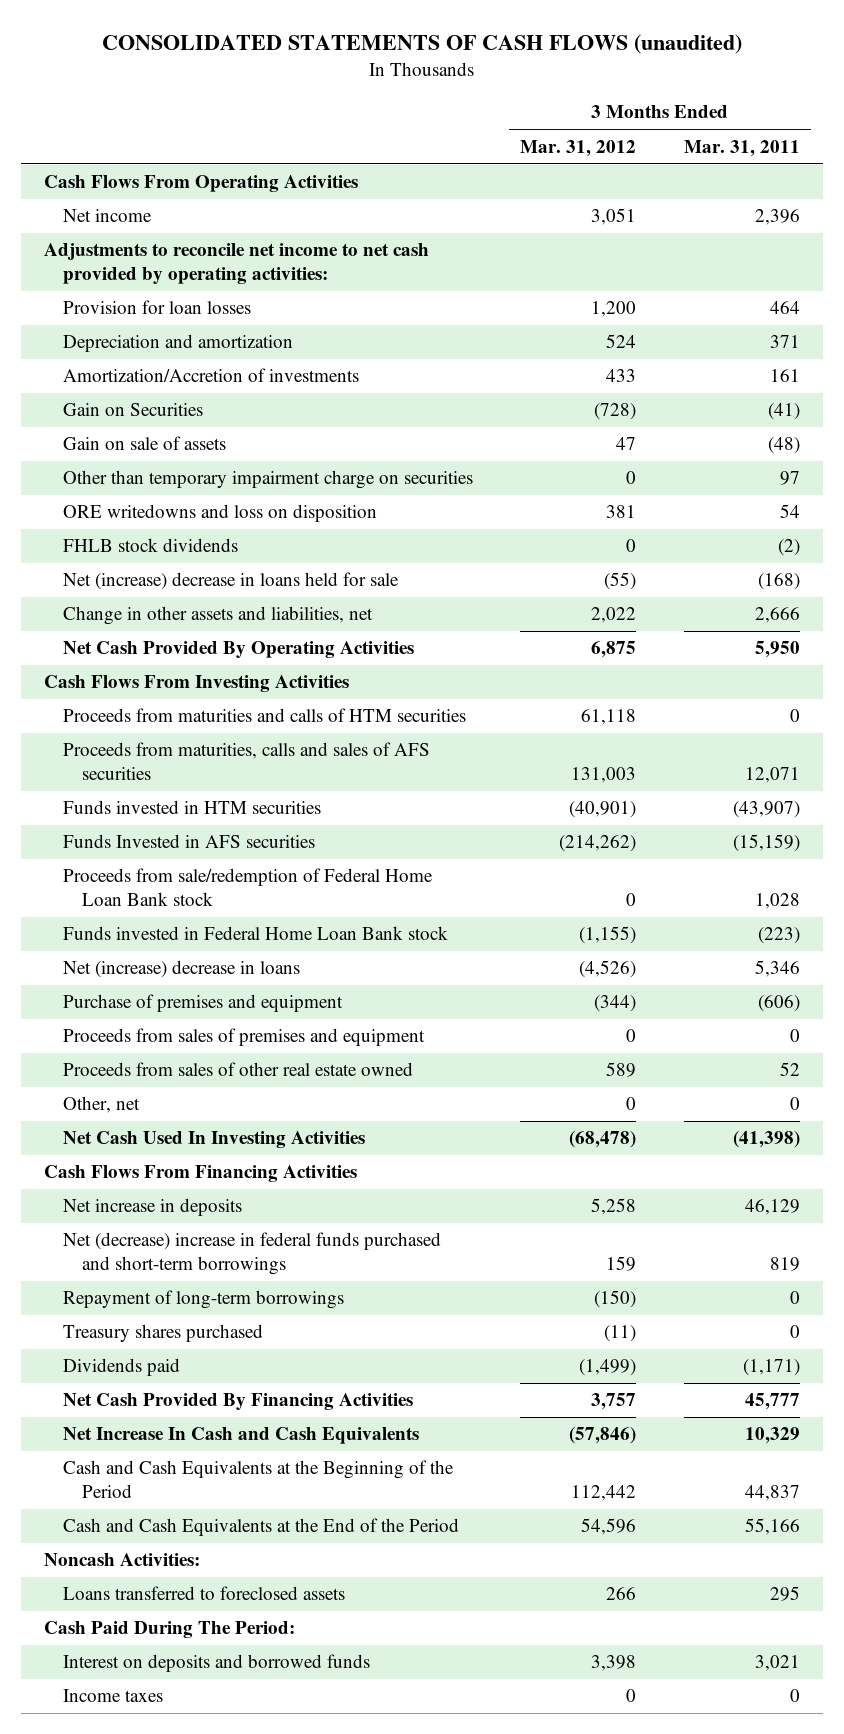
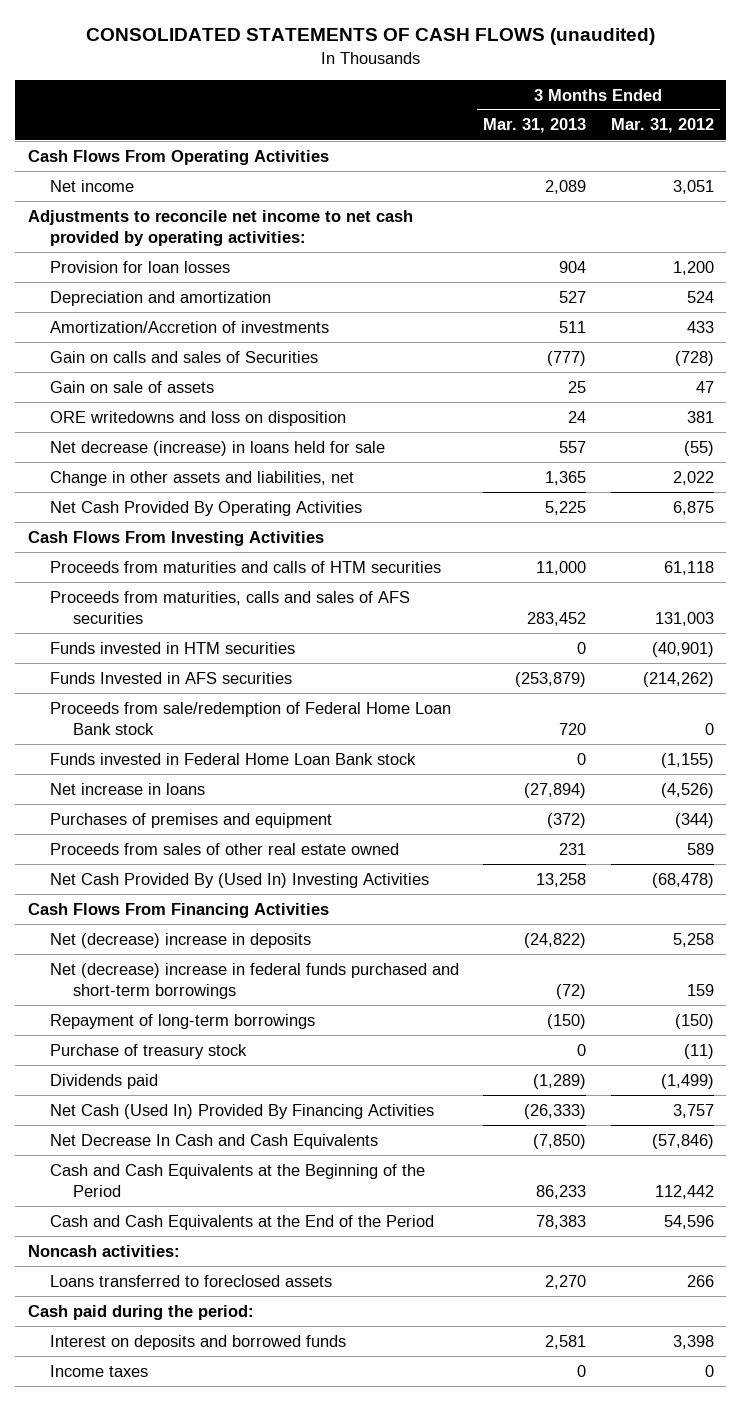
[683,139,800,157] Mar. 31, 2011 -> none
none -> [483,118,587,134] Mar. 31, 2013
[63,403,204,417] Gain on Securities -> [50,350,319,363] Gain on calls and sales of Securities
[63,470,474,490] Other than temporary impairment charge on securities -> none
[63,538,239,553] FHLB stock dividends -> none
[63,572,400,591] Net (increase) decrease in loans held for sale -> [50,440,386,456] Net decrease (increase) in loans held for sale
[63,1028,426,1047] Proceeds from sales of premises and equipment -> none
[63,960,301,979] Net (increase) decrease in loans -> [50,782,206,795] Net increase in loans
[63,994,344,1013] Purchase of premises and equipment -> [50,812,333,828] Purchases of premises and equipment
[63,1096,141,1114] Other, net -> none
[63,1131,366,1149] Net Cash Used In Investing Activities -> [50,872,430,888] Net Cash Provided By (Used In) Investing Activities
[63,1198,243,1217] Net increase in deposits -> [50,932,312,948] Net (decrease) increase in deposits
[63,1324,264,1343] Treasury shares purchased -> [50,1043,248,1059] Purchase of treasury stock
[63,1393,414,1411] Net Cash Provided By Financing Activities -> [50,1103,435,1119] Net Cash (Used In) Provided By Financing Activities
[63,1427,420,1445] Net Increase In Cash and Cash Equivalents -> [50,1133,379,1149] Net Decrease In Cash and Cash Equivalents
[44,1553,201,1567] Noncash Activities: -> [27,1244,180,1257] Noncash activities:
[44,1621,296,1639] Cash Paid During The Period: -> [27,1304,254,1320] Cash paid during the period:

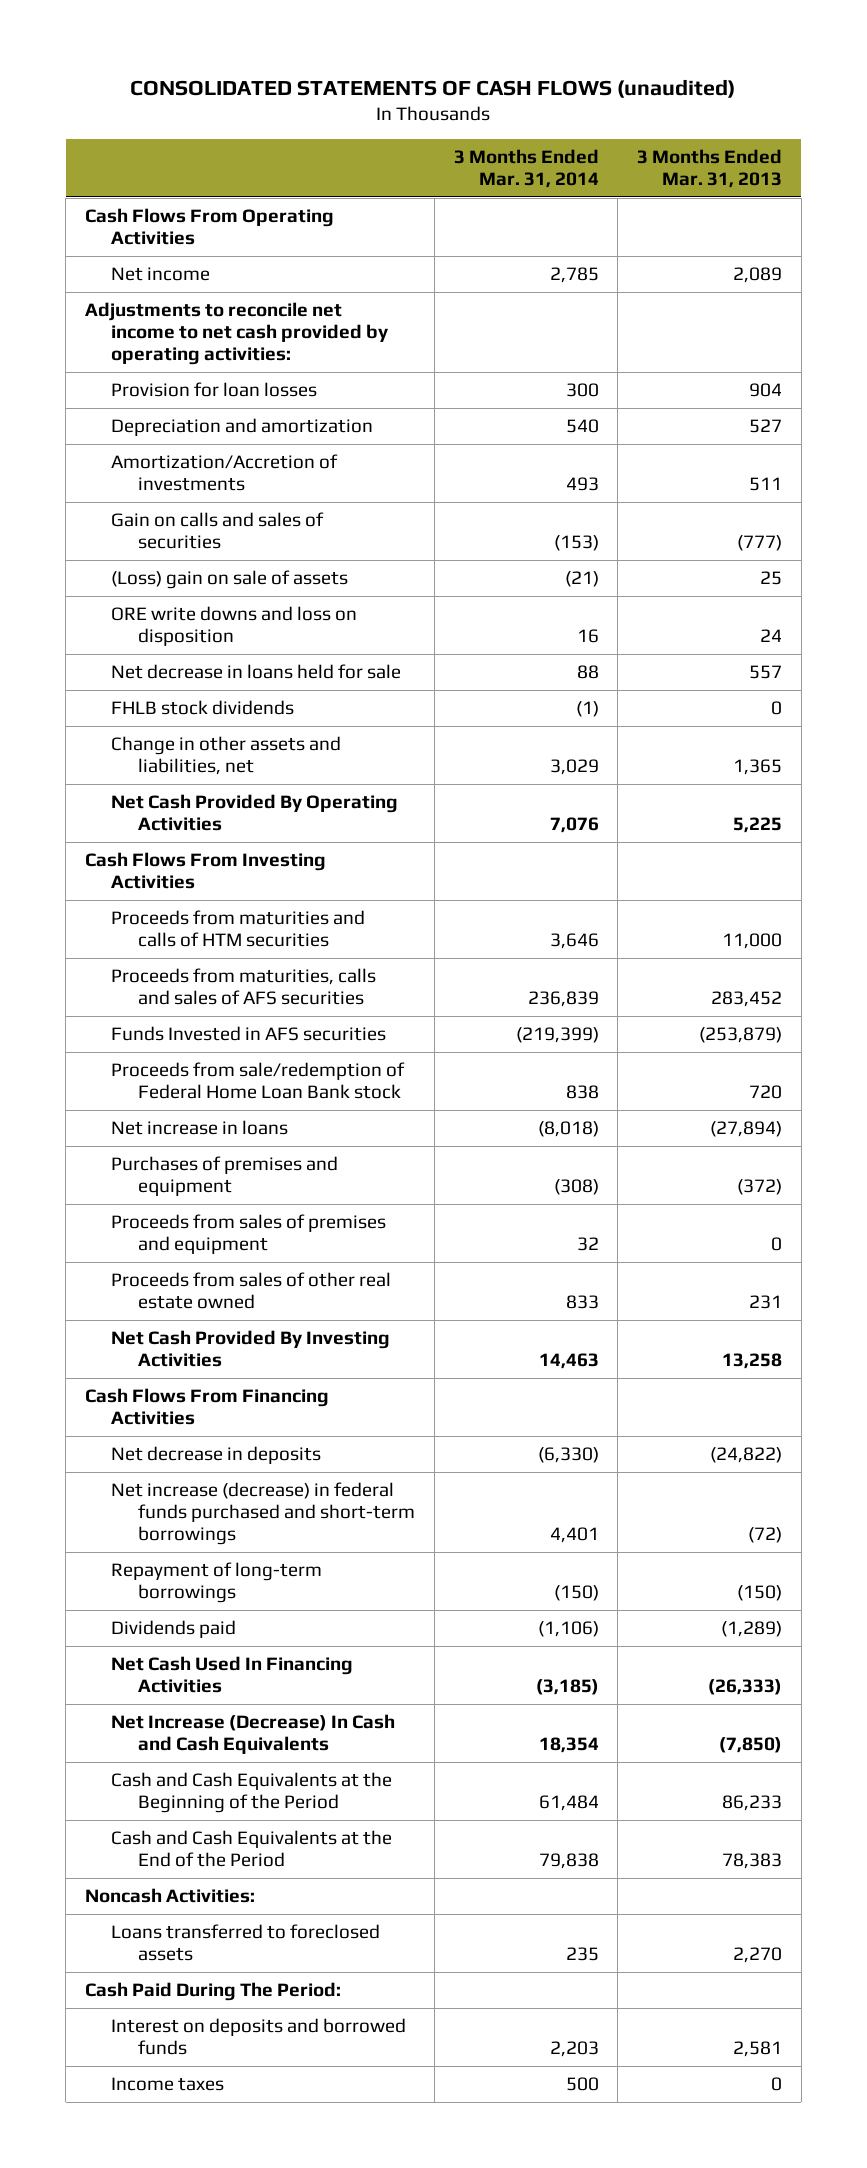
[610,118,714,134] Mar. 31, 2012 -> none
none -> [453,149,599,188] 3 Months Ended Mar. 31, 2014
[50,350,319,363] Gain on calls and sales of Securities -> [111,512,325,550] Gain on calls and sales of securities
[50,380,215,393] Gain on sale of assets -> [111,570,349,590] (Loss) gain on sale of assets
[50,410,347,426] ORE writedowns and loss on disposition -> [111,606,358,647] ORE write downs and loss on disposition
[50,440,386,456] Net decrease (increase) in loans held for sale -> [111,664,402,680] Net decrease in loans held for sale
none -> [111,700,295,716] FHLB stock dividends
[50,641,296,654] Funds invested in HTM securities -> none
[50,752,417,765] Funds invested in Federal Home Loan Bank stock -> none
none -> [111,1214,387,1255] Proceeds from sales of premises and equipment
[50,872,430,888] Net Cash Provided By (Used In) Investing Activities -> [111,1330,391,1368] Net Cash Provided By Investing Activities
[50,932,312,948] Net (decrease) increase in deposits -> [111,1446,322,1465] Net decrease in deposits
[50,962,460,999] Net (decrease) increase in federal funds purchased and short-term borrowings -> [111,1482,416,1546] Net increase (decrease) in federal funds purchased and short-term borrowings
[50,1043,248,1059] Purchase of treasury stock -> none
[50,1103,435,1119] Net Cash (Used In) Provided By Financing Activities -> [111,1656,354,1694] Net Cash Used In Financing Activities
[50,1133,379,1149] Net Decrease In Cash and Cash Equivalents -> [111,1714,396,1755] Net Increase (Decrease) In Cash and Cash Equivalents
[27,1244,180,1257] Noncash activities: -> [84,1888,255,1904] Noncash Activities:
[27,1304,254,1320] Cash paid during the period: -> [84,1982,341,2002] Cash Paid During The Period:

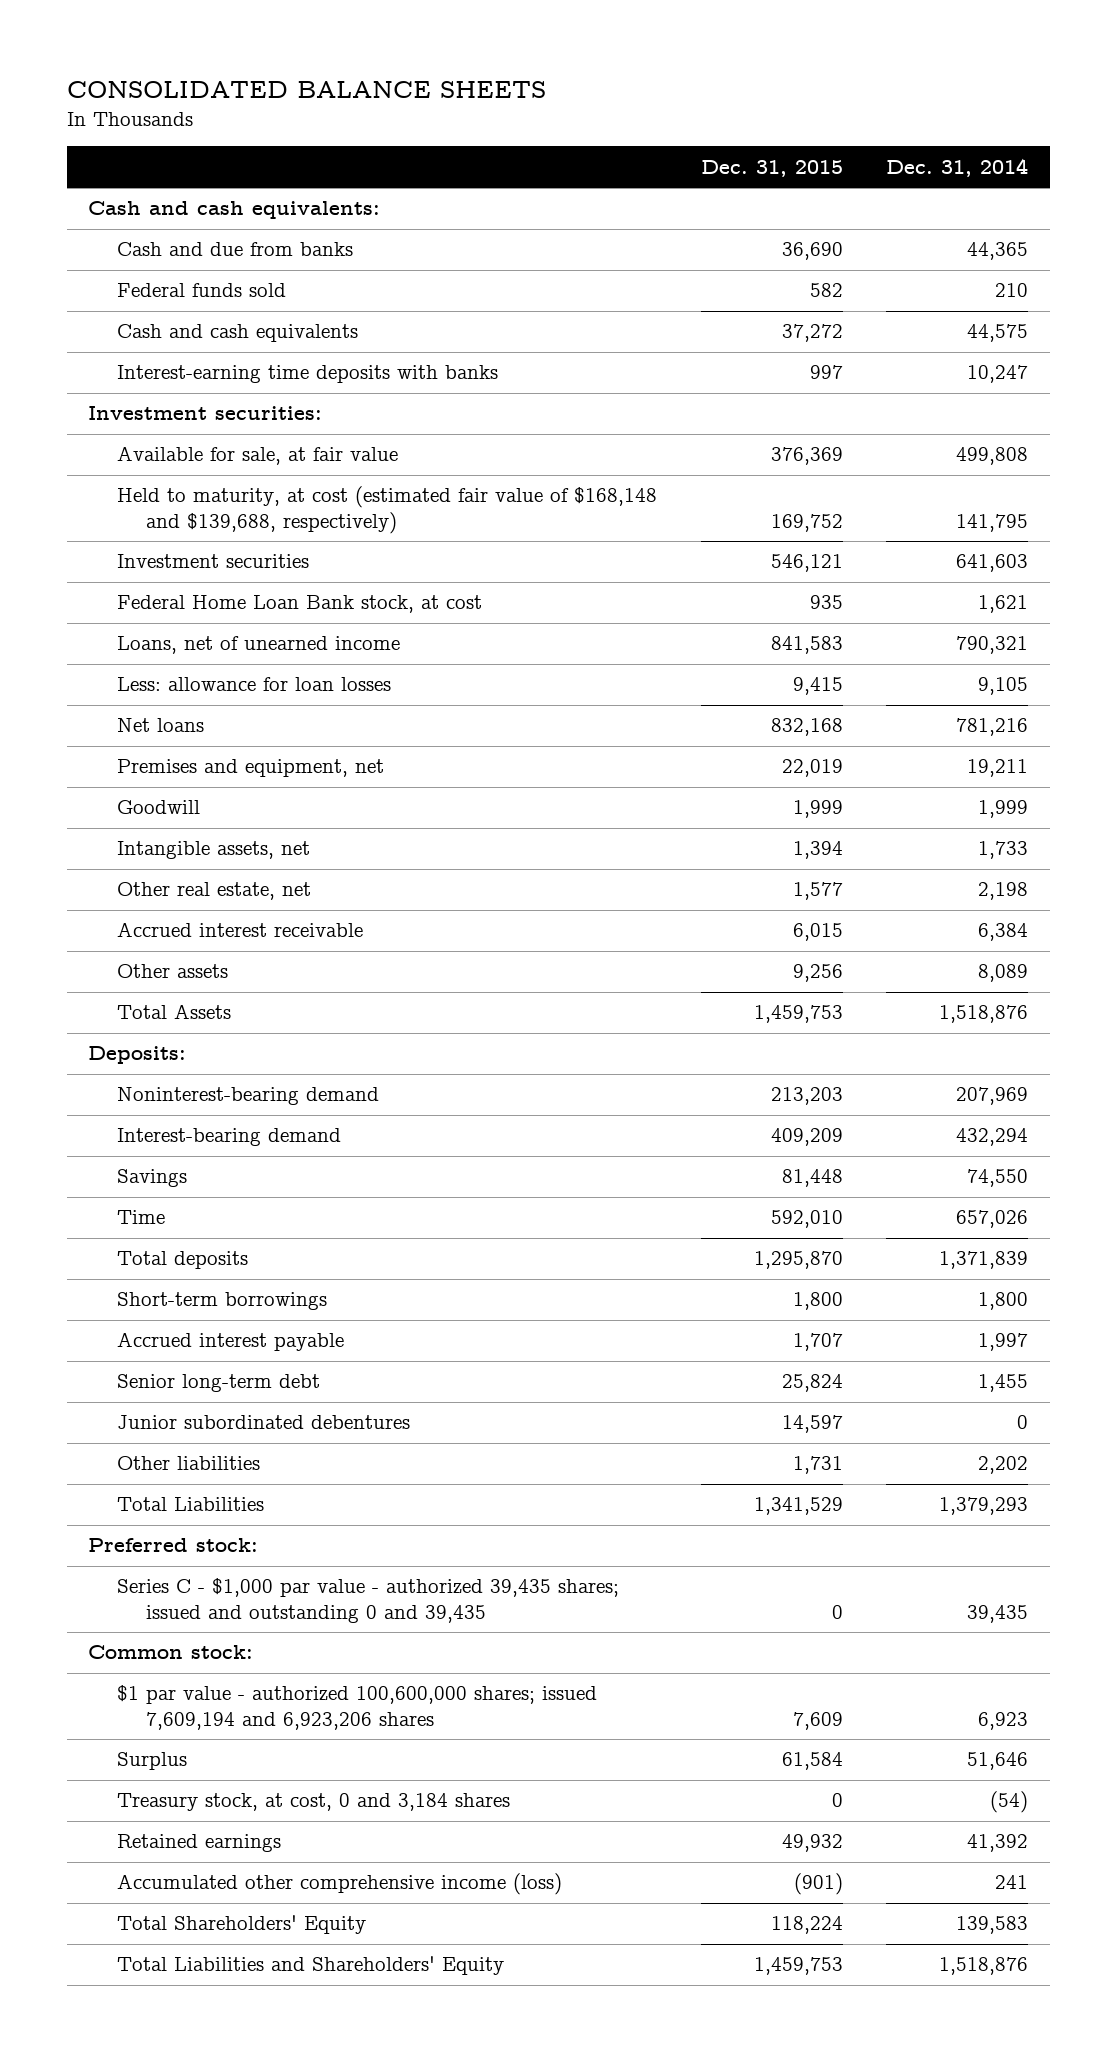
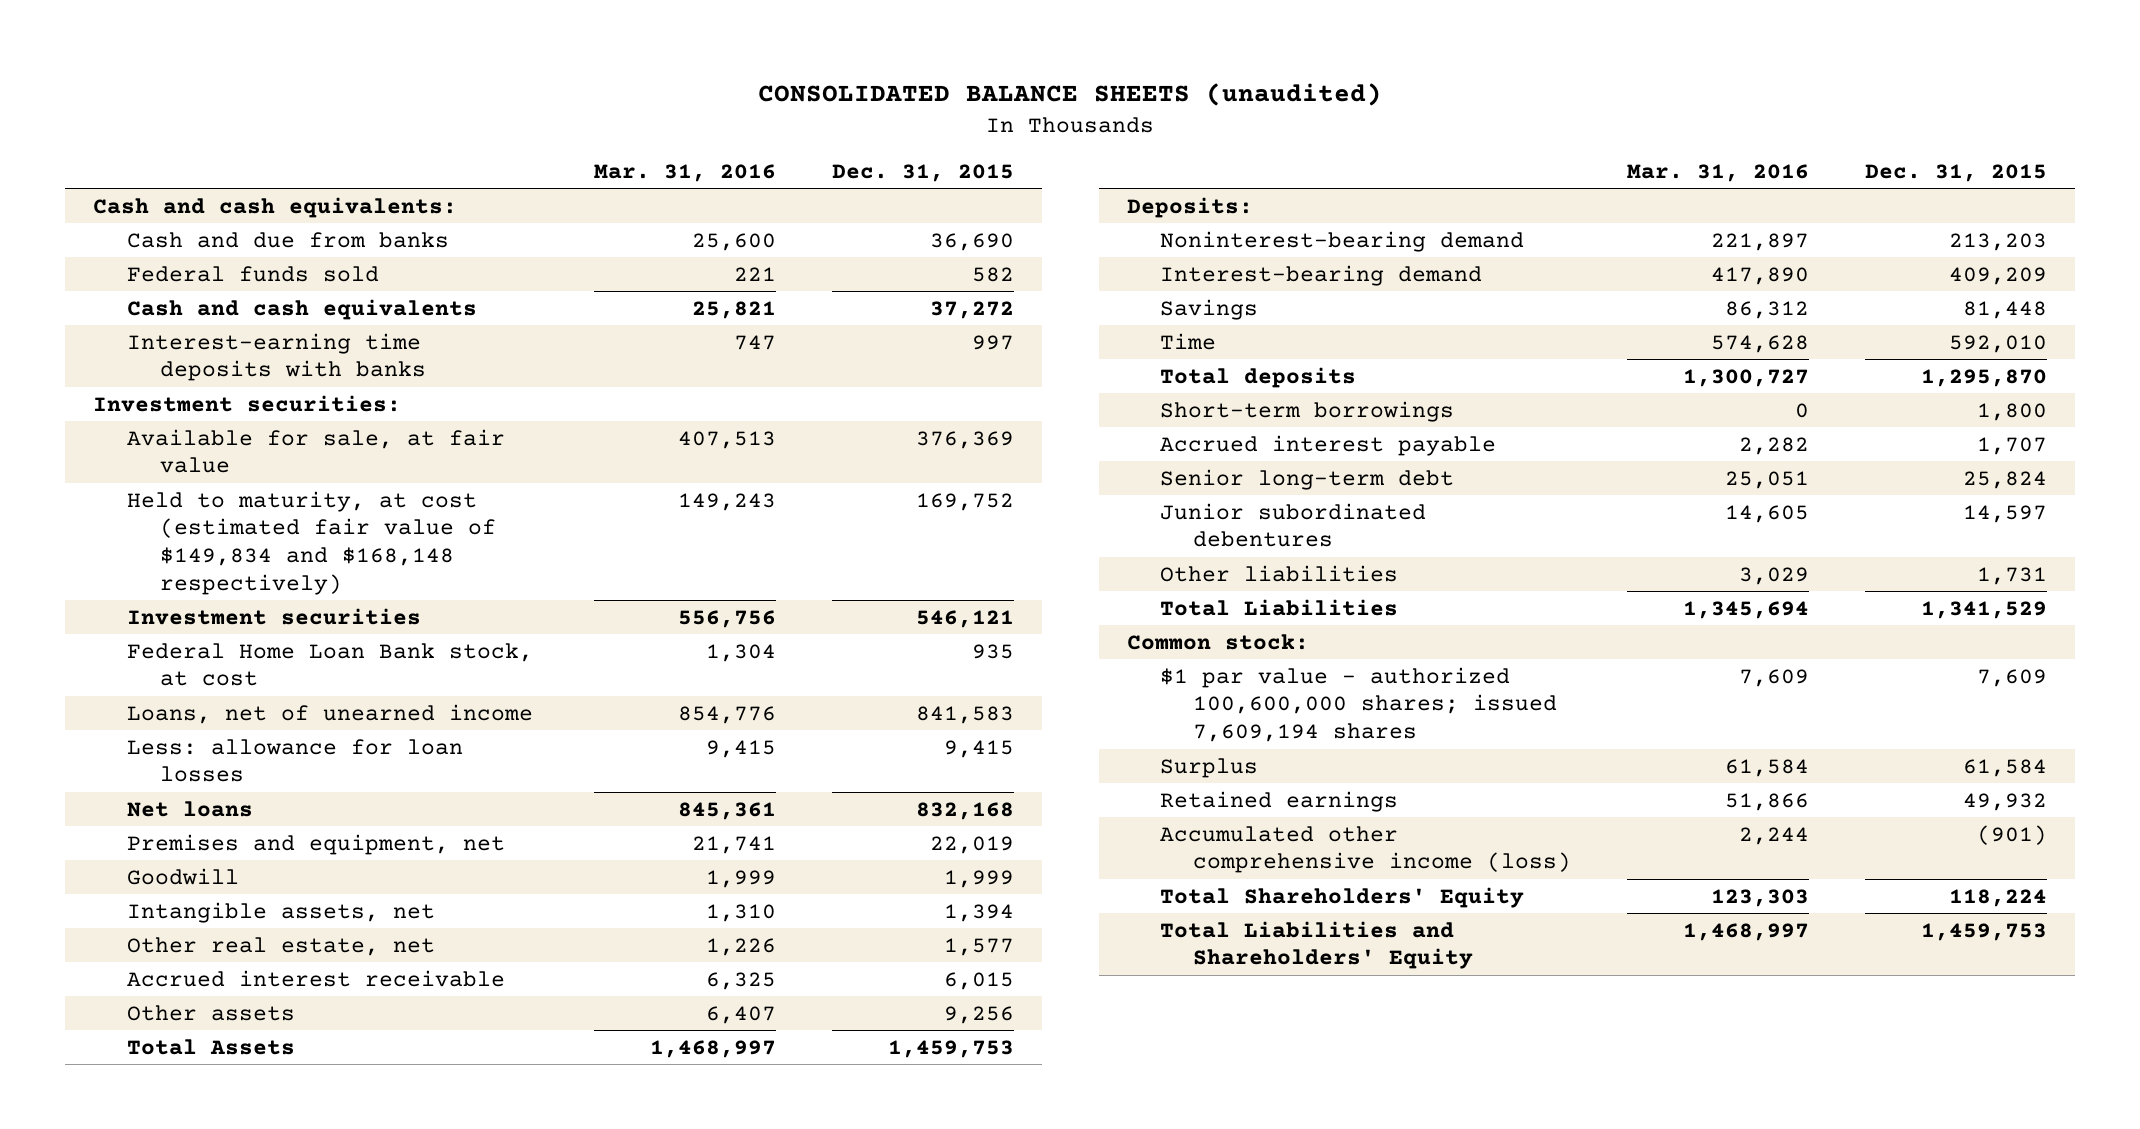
[66,81,546,99] CONSOLIDATED BALANCE SHEETS -> [758,82,1383,106] CONSOLIDATED BALANCE SHEETS (unaudited)
[886,157,1029,177] Dec. 31, 2014 -> none
none -> [593,164,776,183] Mar. 31, 2016
[117,486,658,535] Held to maturity, at cost (estimated fair value of $168,148 and $139,688, respectively) -> [126,490,496,596] Held to maturity, at cost (estimated fair value of $149,834 and $168,148 respectively)
[88,1538,259,1553] Preferred stock: -> none
[117,1578,620,1624] Series C - $1,000 par value - authorized 39,435 shares; issued and outstanding 0 and 39,435 -> none
[117,1685,598,1731] $1 par value - authorized 100,600,000 shares; issued 7,609,194 and 6,923,206 shares -> [1159,666,1557,743] $1 par value - authorized 100,600,000 shares; issued 7,609,194 shares
[117,1793,511,1812] Treasury stock, at cost, 0 and 3,184 shares -> none

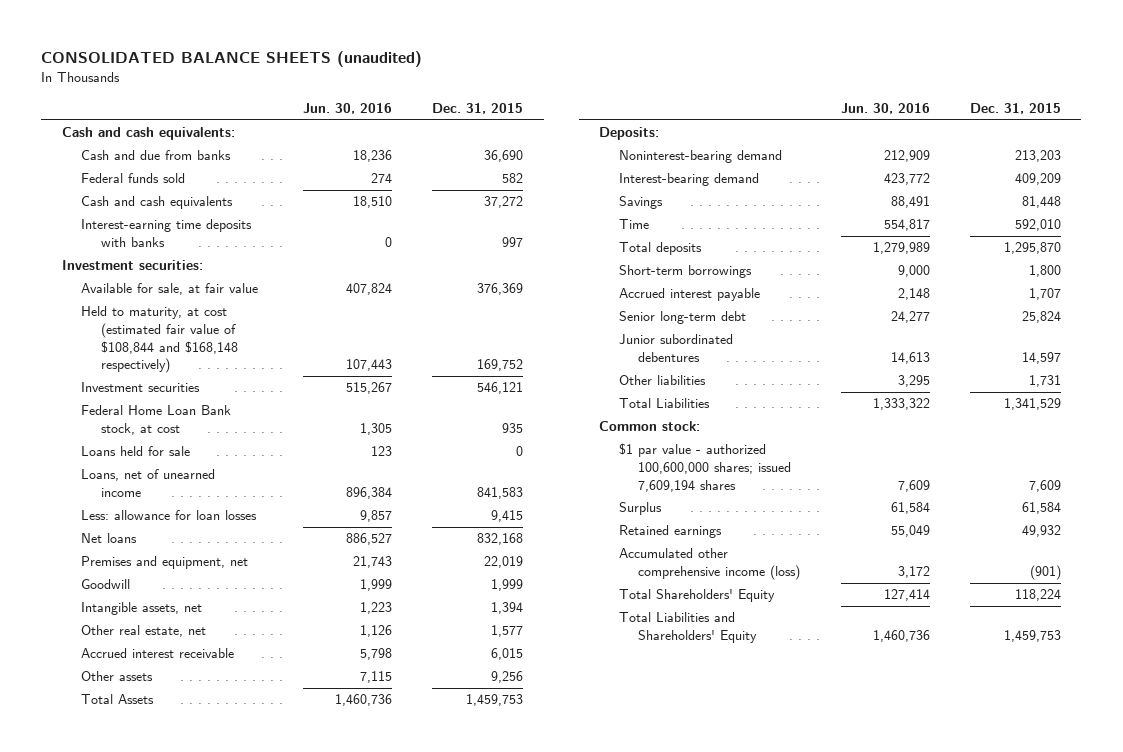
[593,164,776,183] Mar. 31, 2016 -> none
none -> [303,103,393,115] Jun. 30, 2016
[126,490,496,596] Held to maturity, at cost (estimated fair value of $149,834 and $168,148 respectively) -> [81,306,238,374] Held to maturity, at cost (estimated fair value of $108,844 and $168,148 respectively)
none -> [81,446,191,457] Loans held for sale

